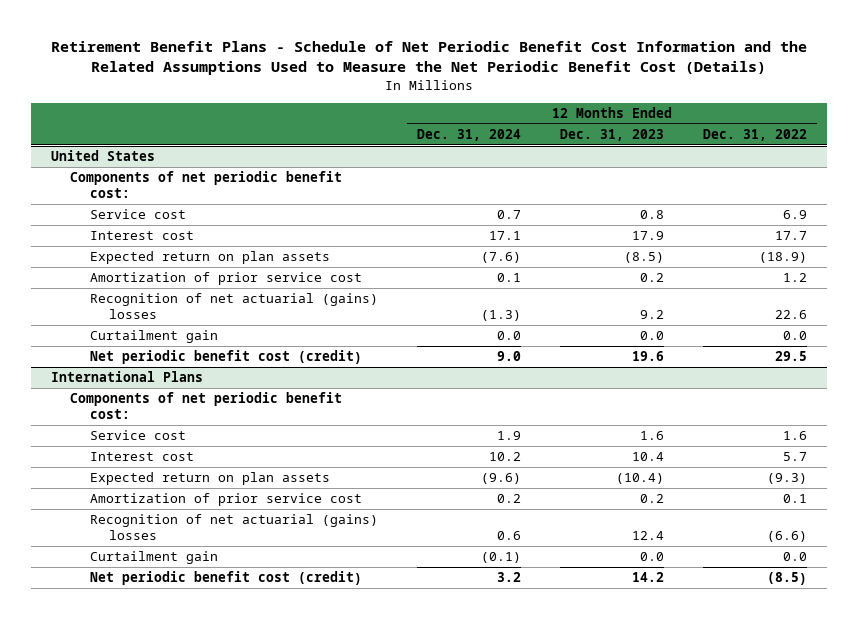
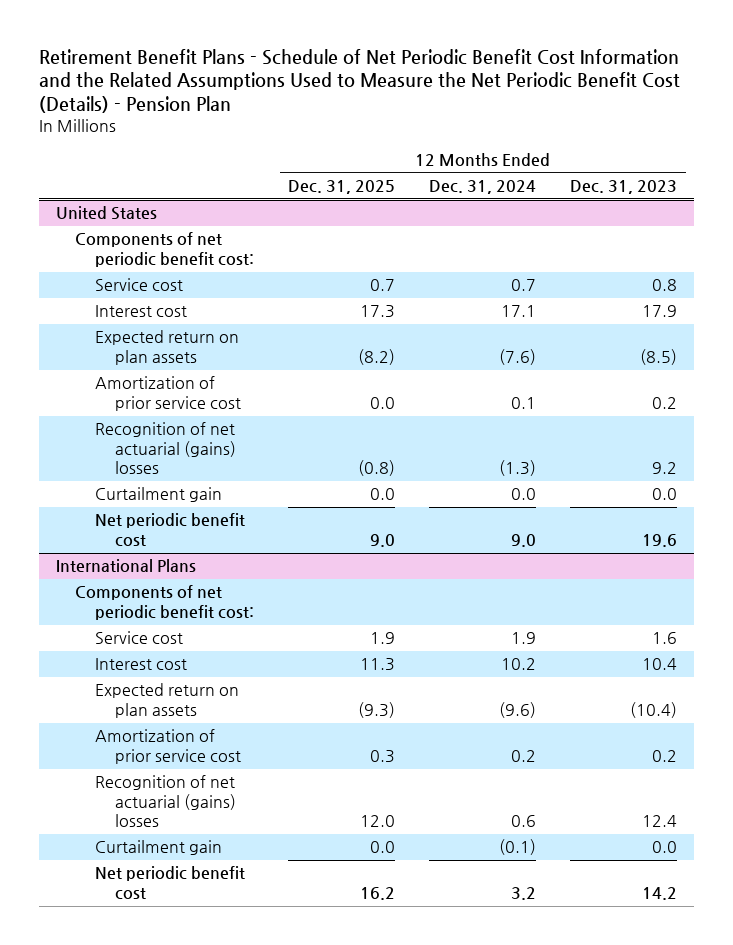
[51,40,808,76] Retirement Benefit Plans - Schedule of Net Periodic Benefit Cost Information and the Related Assumptions Used to Measure the Net Periodic Benefit Cost (Details) -> [38,48,680,114] Retirement Benefit Plans - Schedule of Net Periodic Benefit Cost Information and the Related Assumptions Used to Measure the Net Periodic Benefit Cost (Details) - Pension Plan
[703,129,808,142] Dec. 31, 2022 -> none
none -> [288,179,396,194] Dec. 31, 2025
[89,350,362,365] Net periodic benefit cost (credit) -> [95,513,246,547] Net periodic benefit cost
[89,571,362,586] Net periodic benefit cost (credit) -> [95,866,246,900] Net periodic benefit cost

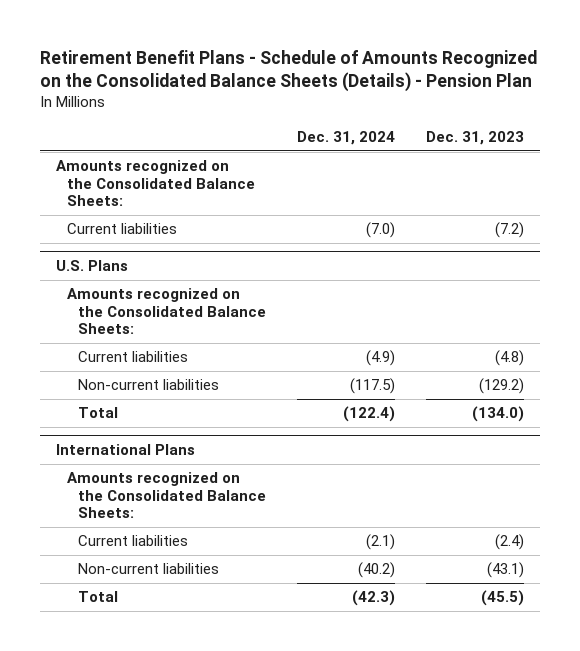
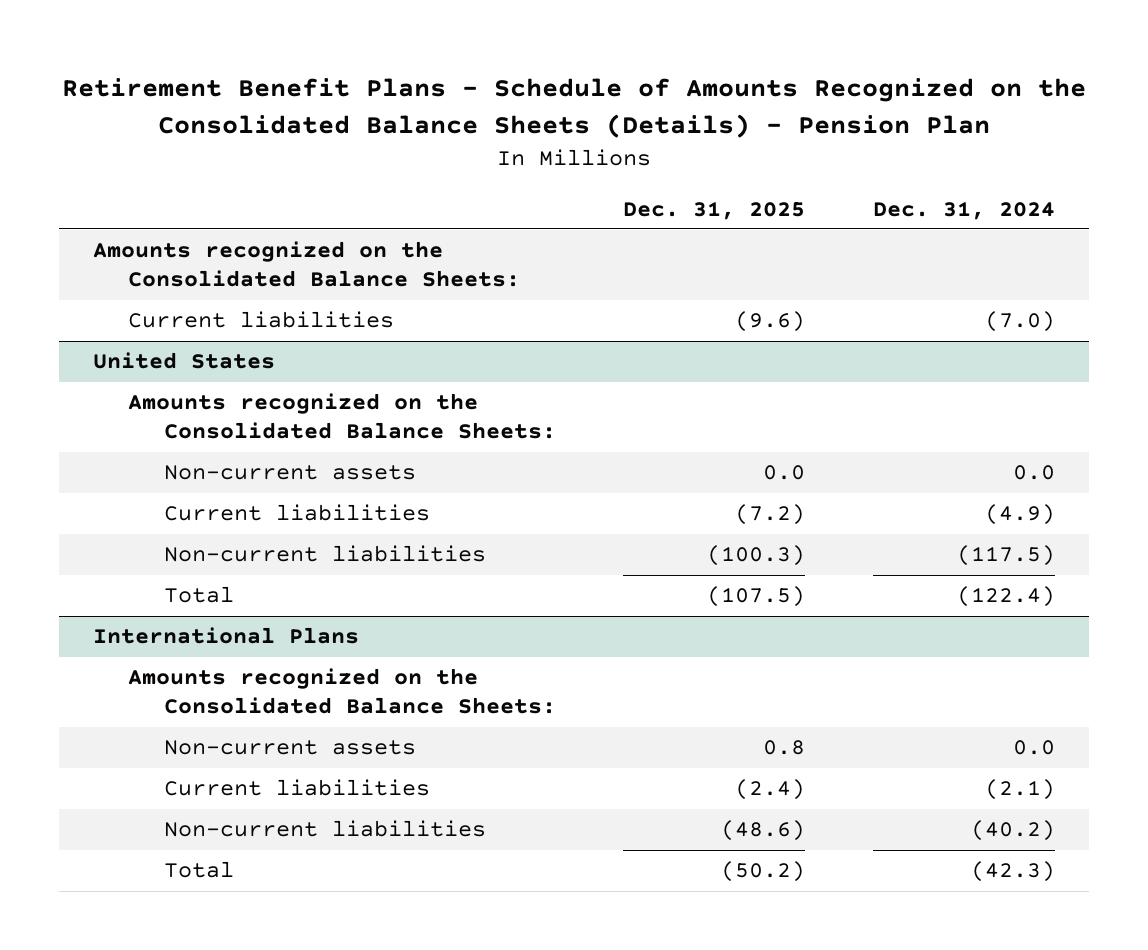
[426,130,525,145] Dec. 31, 2023 -> none
none -> [623,200,806,220] Dec. 31, 2025
[55,260,128,272] U.S. Plans -> [93,352,276,370] United States
none -> [163,465,416,481] Non-current assets
none -> [163,740,416,756] Non-current assets

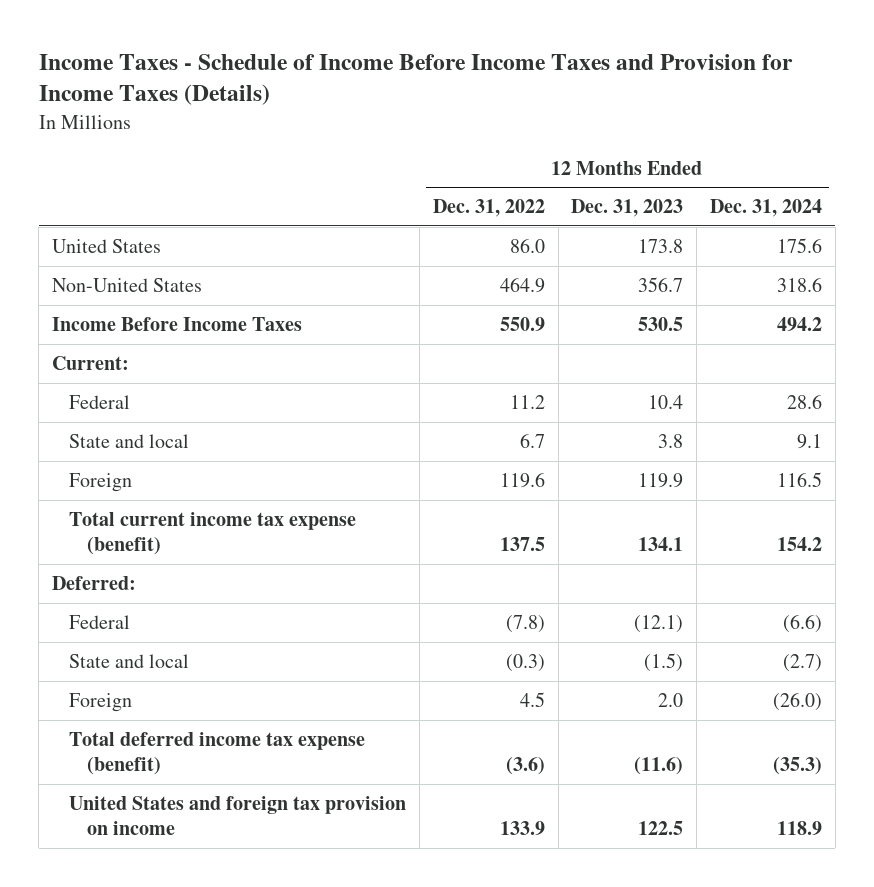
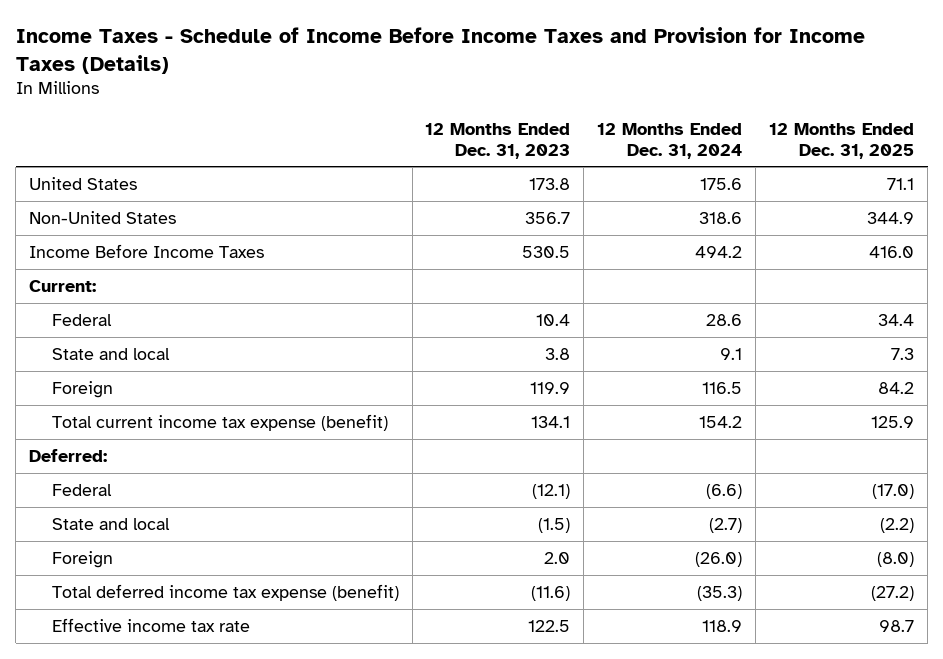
[432,199,545,218] Dec. 31, 2022 -> none
none -> [769,122,915,159] 12 Months Ended Dec. 31, 2025
[69,795,407,836] United States and foreign tax provision on income -> [51,617,250,632] Effective income tax rate

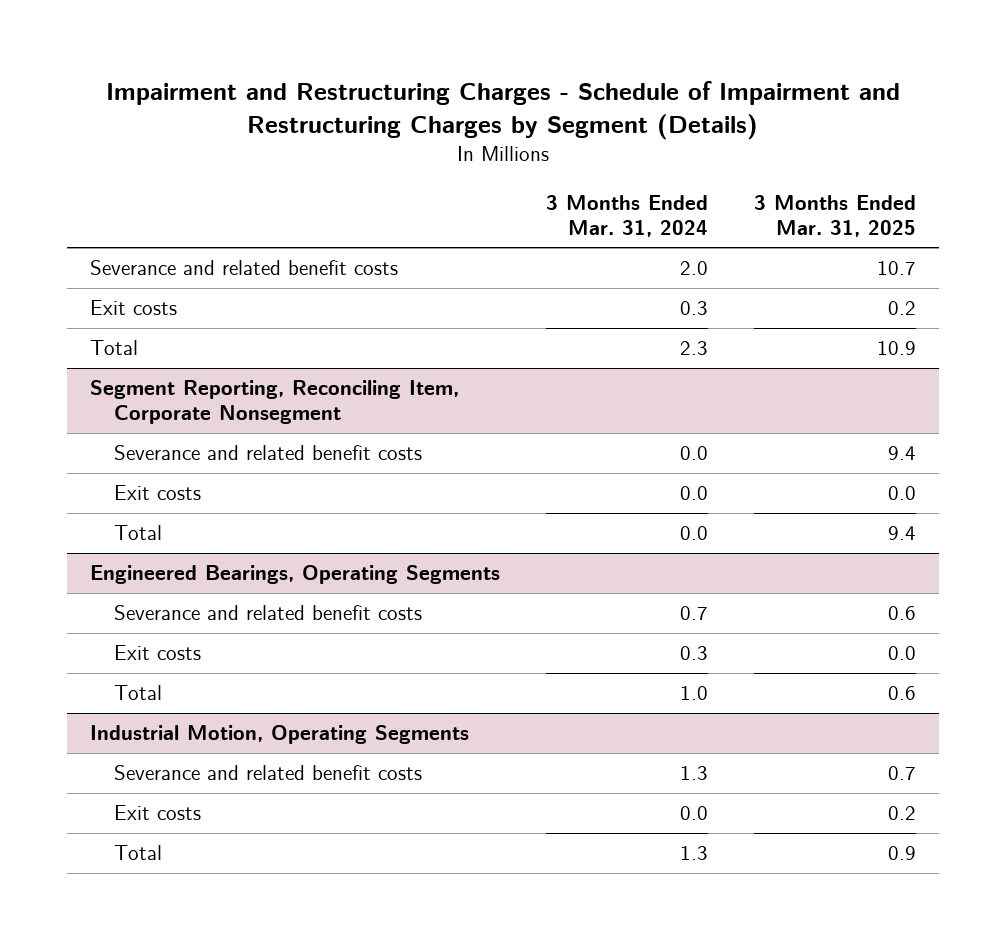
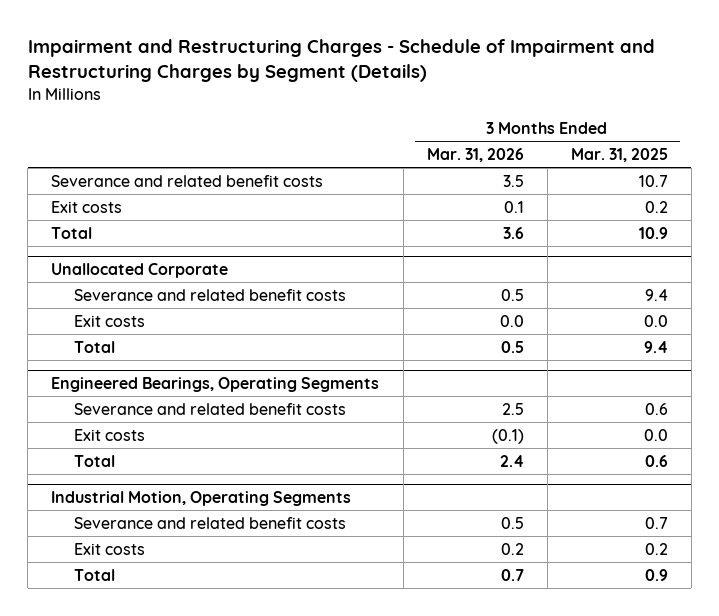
[546,195,709,237] 3 Months Ended Mar. 31, 2024 -> none
none -> [426,148,524,163] Mar. 31, 2026
[90,380,460,424] Segment Reporting, Reconciling Item, Corporate Nonsegment -> [51,262,229,278] Unallocated Corporate

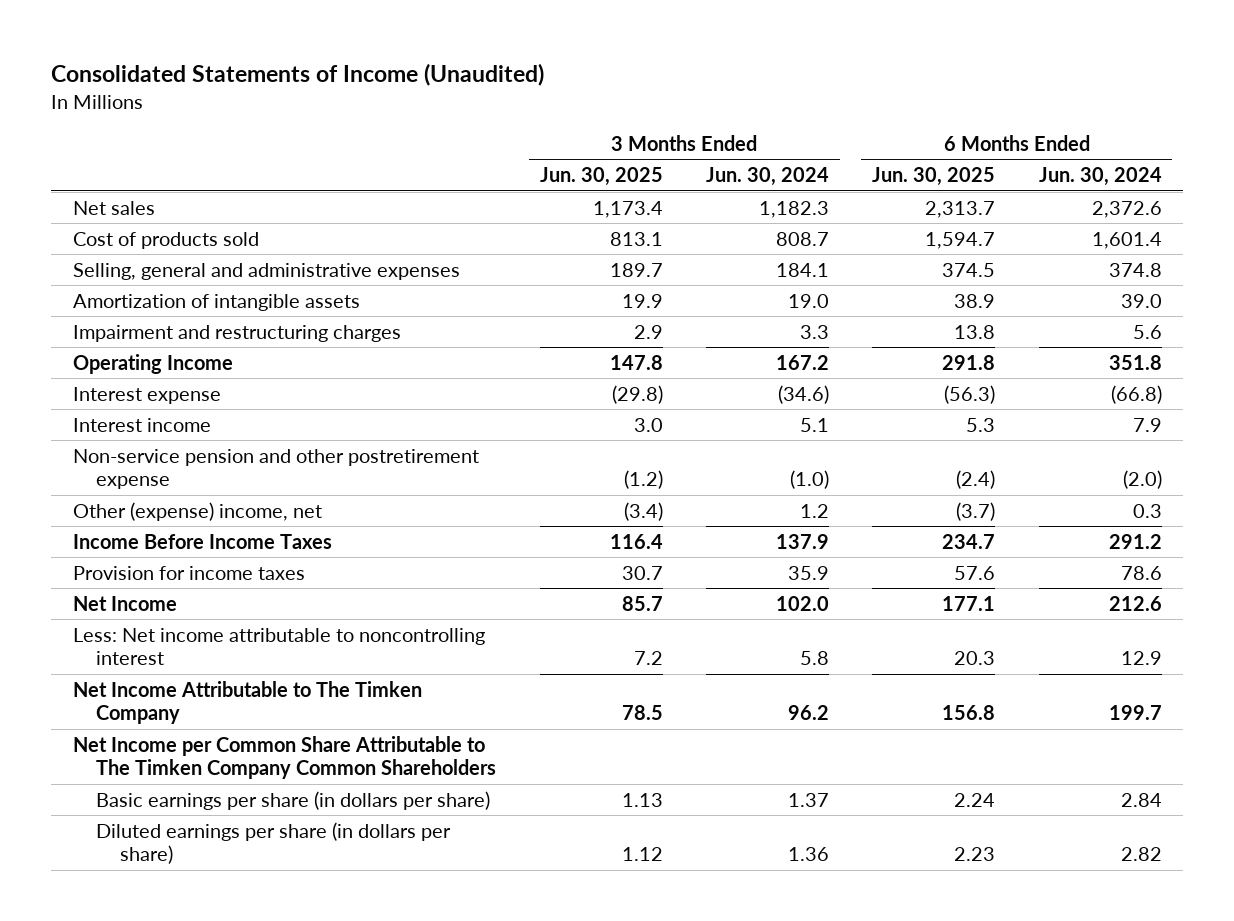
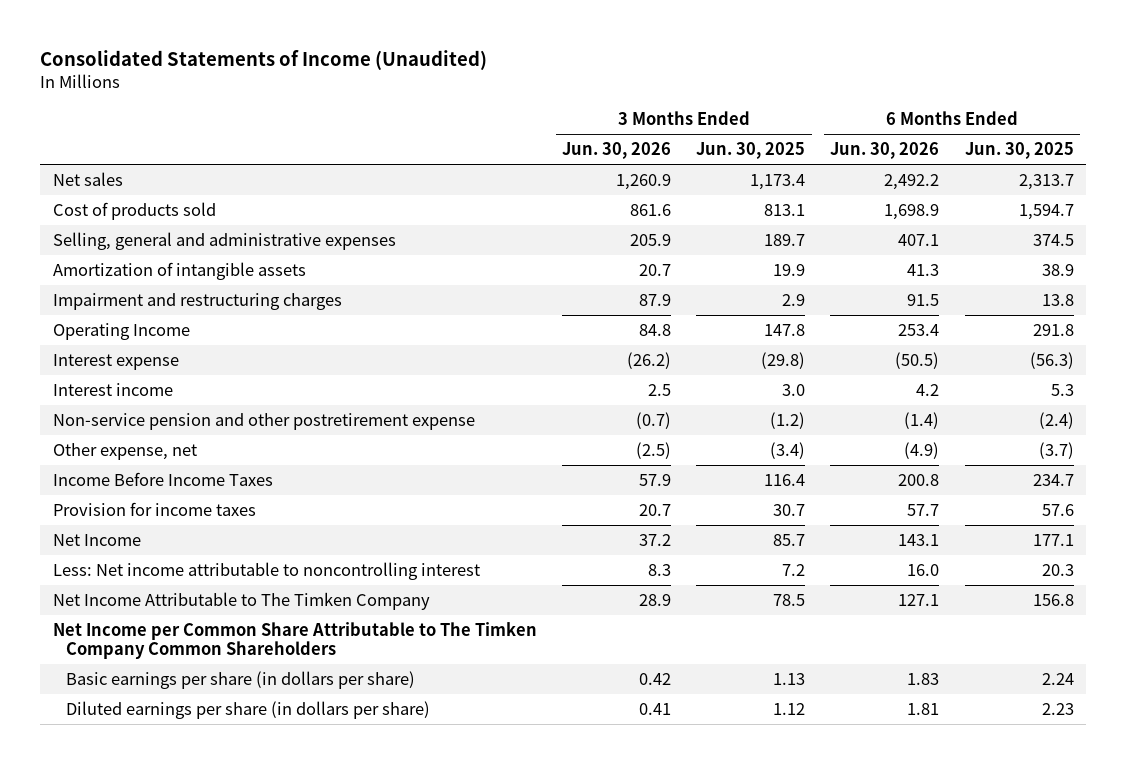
[705,167,829,187] Jun. 30, 2024 -> none
[1038,167,1162,187] Jun. 30, 2024 -> none
none -> [562,142,672,160] Jun. 30, 2026
none -> [830,142,940,160] Jun. 30, 2026
[72,501,322,521] Other (expense) income, net -> [52,443,197,461] Other expense, net

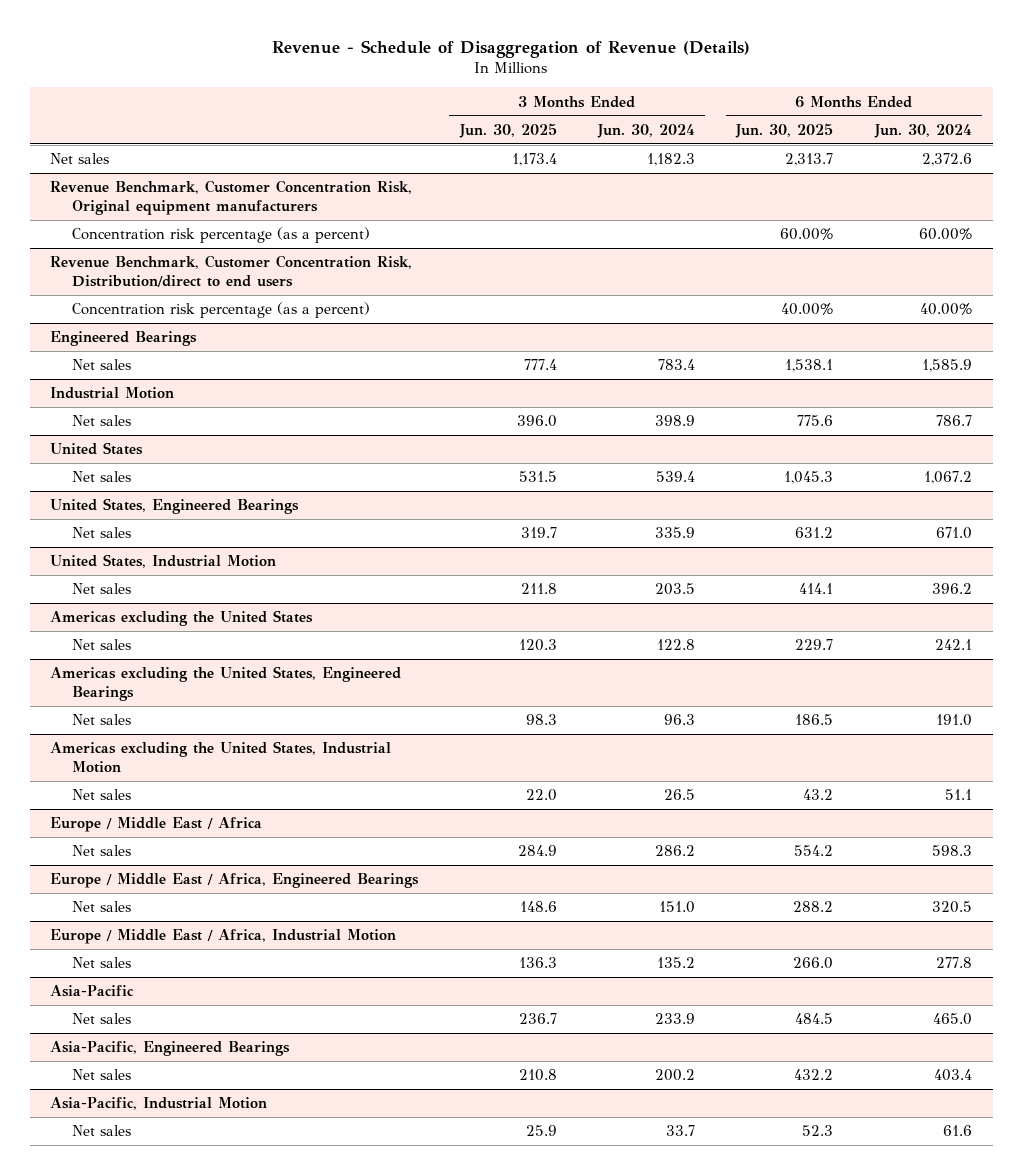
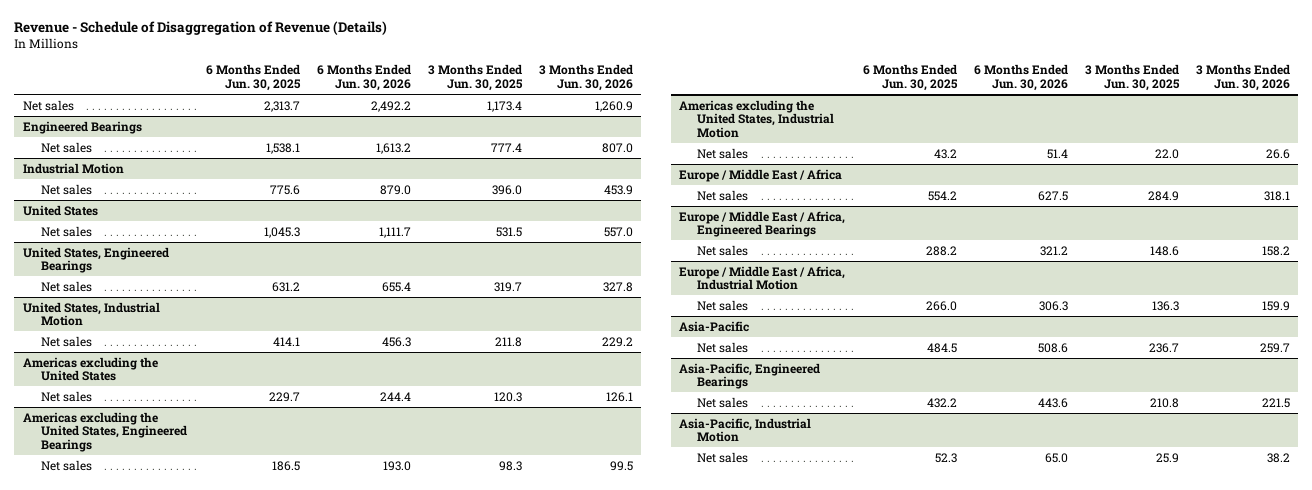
[597,123,696,138] Jun. 30, 2024 -> none
[873,123,972,138] Jun. 30, 2024 -> none
none -> [316,64,411,92] 6 Months Ended Jun. 30, 2026
none -> [538,64,633,92] 3 Months Ended Jun. 30, 2026
[50,180,413,216] Revenue Benchmark, Customer Concentration Risk, Original equipment manufacturers -> none
[71,227,370,244] Concentration risk percentage (as a percent) -> none
[50,255,413,288] Revenue Benchmark, Customer Concentration Risk, Distribution/direct to end users -> none
[71,302,370,319] Concentration risk percentage (as a percent) -> none

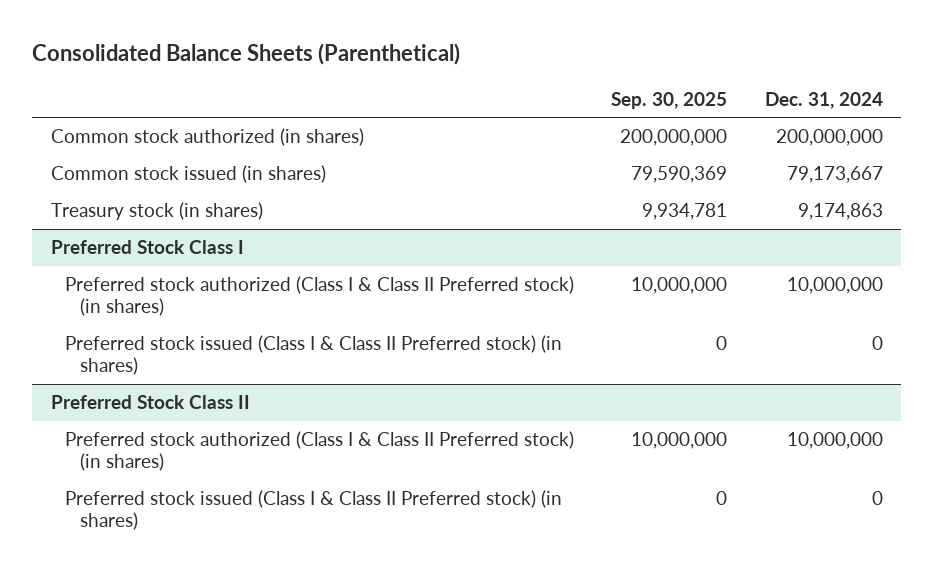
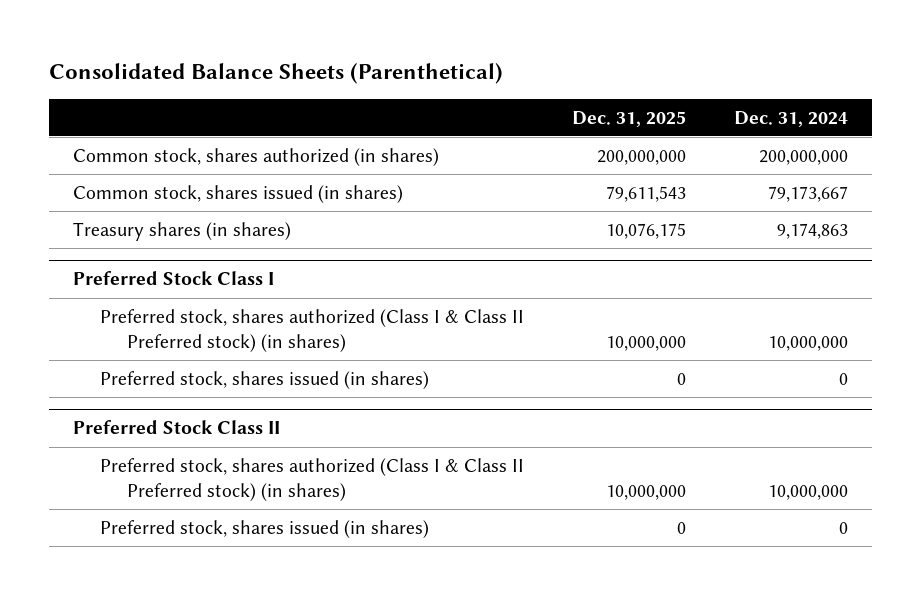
[611,91,728,109] Sep. 30, 2025 -> none
none -> [571,110,686,127] Dec. 31, 2025
[50,128,364,147] Common stock authorized (in shares) -> [72,148,439,167] Common stock, shares authorized (in shares)
[50,165,326,184] Common stock issued (in shares) -> [72,185,403,204] Common stock, shares issued (in shares)
[50,202,263,221] Treasury stock (in shares) -> [72,222,291,242] Treasury shares (in shares)
[65,276,575,317] Preferred stock authorized (Class I & Class II Preferred stock) (in shares) -> [99,309,524,352] Preferred stock, shares authorized (Class I & Class II Preferred stock) (in shares)
[65,335,563,376] Preferred stock issued (Class I & Class II Preferred stock) (in shares) -> [99,371,429,390] Preferred stock, shares issued (in shares)
[65,431,575,472] Preferred stock authorized (Class I & Class II Preferred stock) (in shares) -> [99,458,524,501] Preferred stock, shares authorized (Class I & Class II Preferred stock) (in shares)
[65,490,563,531] Preferred stock issued (Class I & Class II Preferred stock) (in shares) -> [99,520,429,539] Preferred stock, shares issued (in shares)

